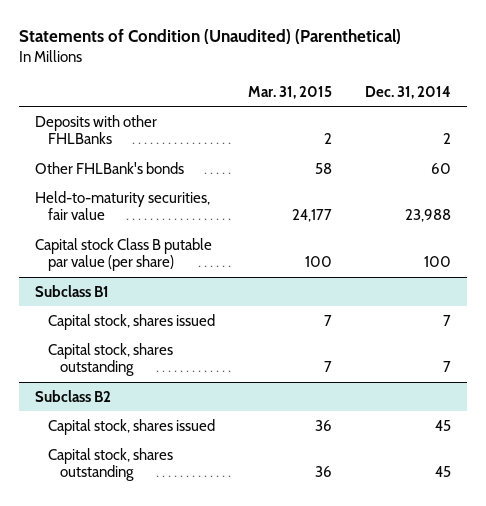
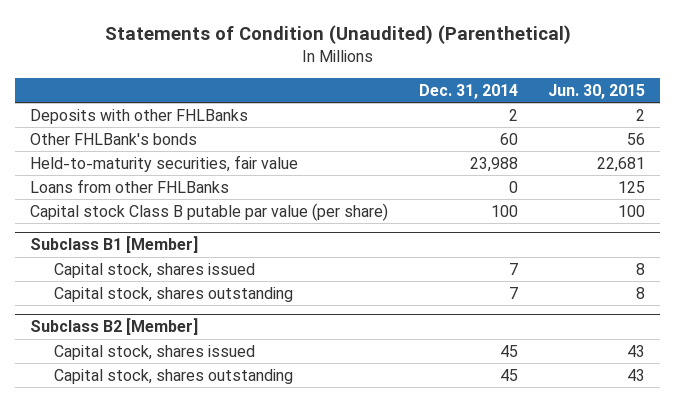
[247,85,332,99] Mar. 31, 2015 -> none
none -> [547,83,645,99] Jun. 30, 2015
none -> [30,178,230,193] Loans from other FHLBanks
[35,284,110,297] Subclass B1 -> [30,236,199,254] Subclass B1 [Member]
[35,389,112,402] Subclass B2 -> [30,318,199,336] Subclass B2 [Member]

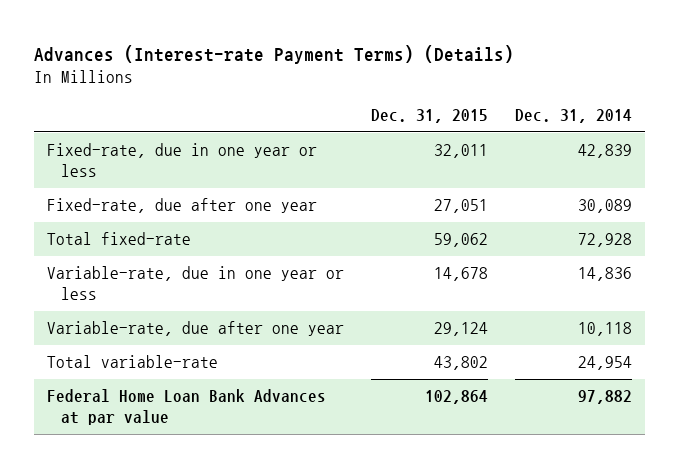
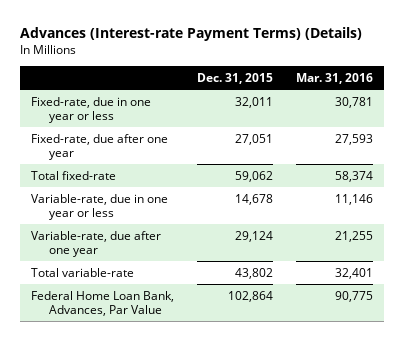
[514,109,632,124] Dec. 31, 2014 -> none
none -> [295,72,373,84] Mar. 31, 2016
[47,389,327,426] Federal Home Loan Bank Advances at par value -> [31,290,175,316] Federal Home Loan Bank, Advances, Par Value

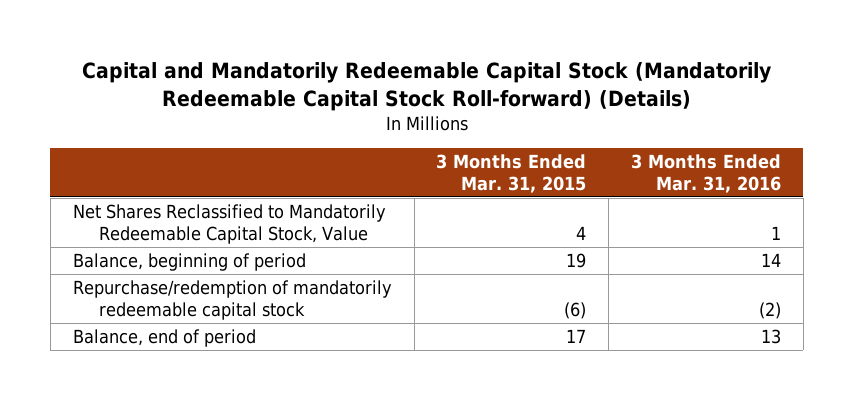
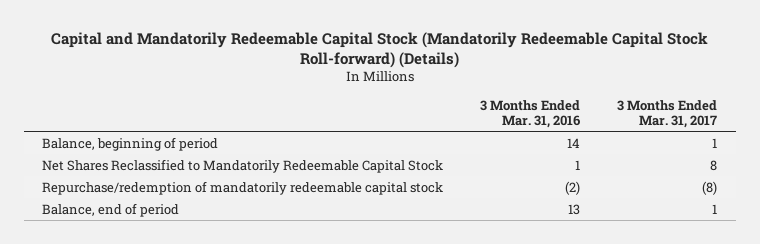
[436,153,587,193] 3 Months Ended Mar. 31, 2015 -> none
none -> [617,99,718,128] 3 Months Ended Mar. 31, 2017
[72,203,386,244] Net Shares Reclassified to Mandatorily Redeemable Capital Stock, Value -> none
none -> [42,158,444,173] Net Shares Reclassified to Mandatorily Redeemable Capital Stock

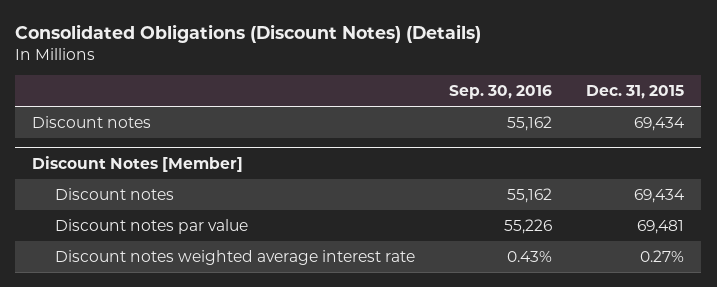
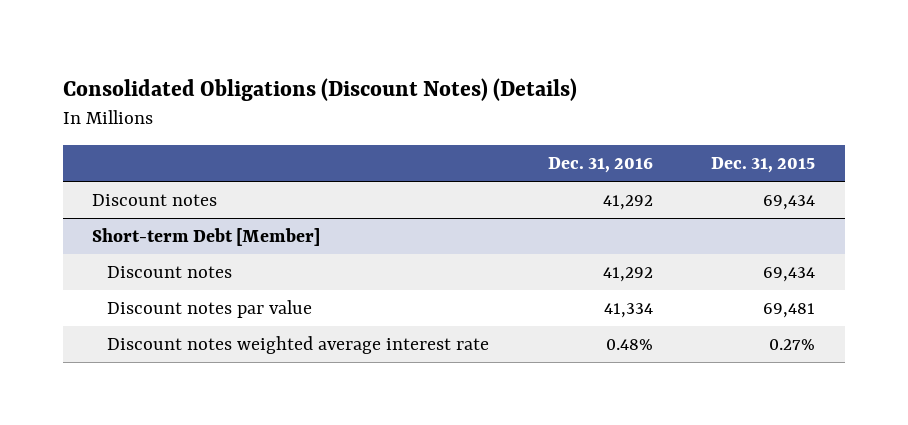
[449,85,553,100] Sep. 30, 2016 -> none
none -> [547,157,653,174] Dec. 31, 2016
[32,155,244,172] Discount Notes [Member] -> [92,228,321,247] Short-term Debt [Member]

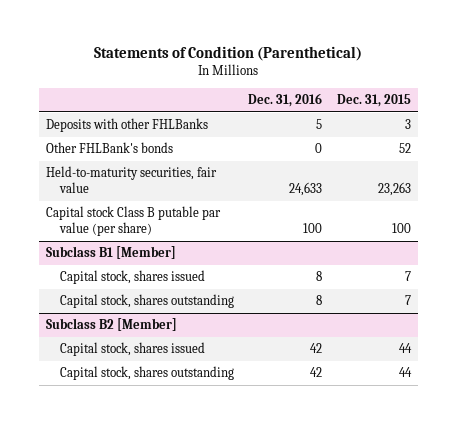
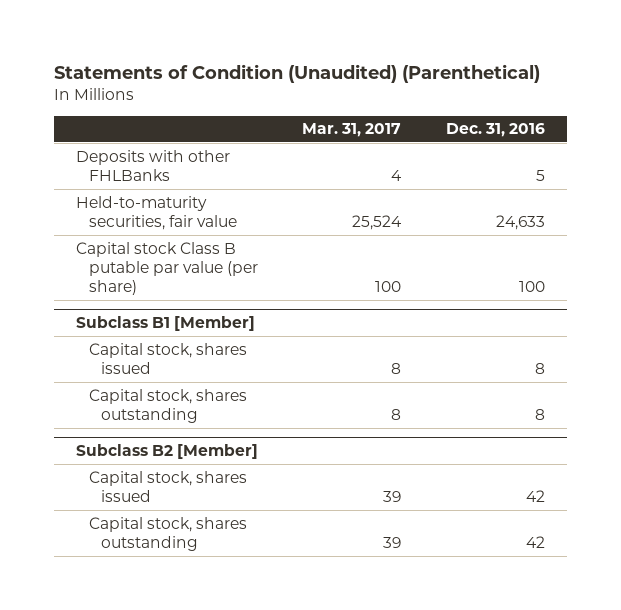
[94,46,363,62] Statements of Condition (Parenthetical) -> [54,63,541,83] Statements of Condition (Unaudited) (Parenthetical)
[336,93,411,107] Dec. 31, 2015 -> none
none -> [302,123,402,138] Mar. 31, 2017
[46,142,174,154] Other FHLBank's bonds -> none

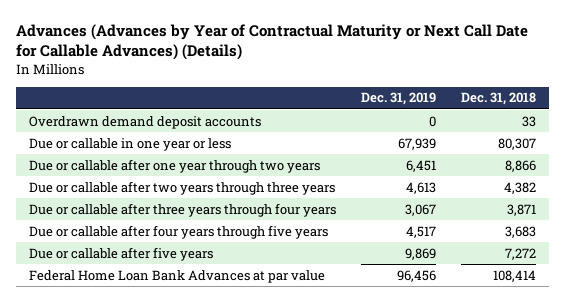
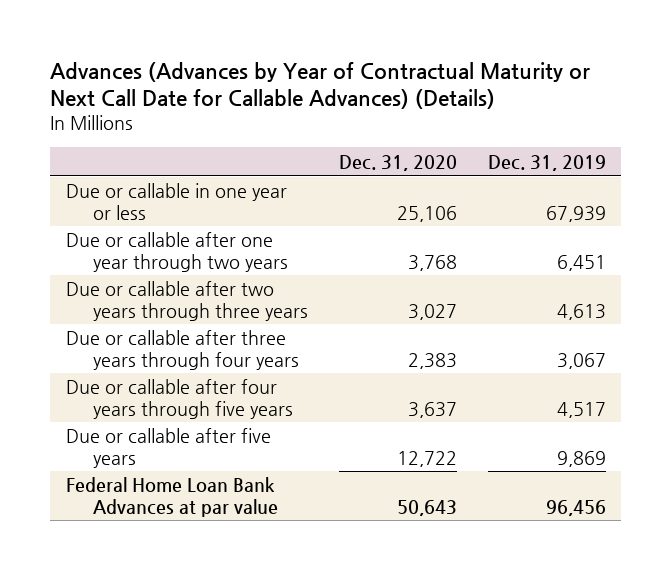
[461,92,537,106] Dec. 31, 2018 -> none
none -> [339,154,458,171] Dec. 31, 2020
[28,115,261,129] Overdrawn demand deposit accounts -> none

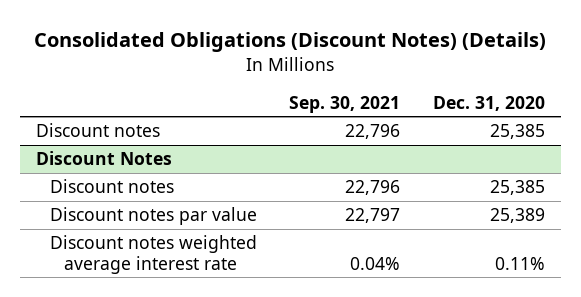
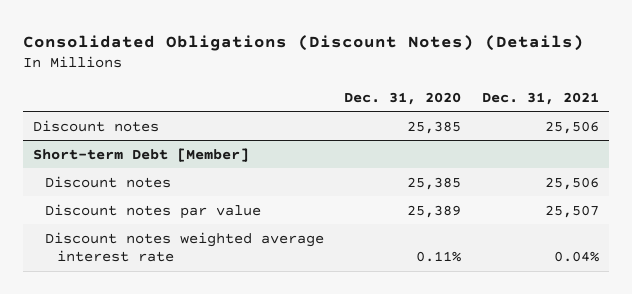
[289,95,401,113] Sep. 30, 2021 -> none
none -> [481,91,599,105] Dec. 31, 2021
[36,151,173,166] Discount Notes -> [33,147,250,162] Short-term Debt [Member]

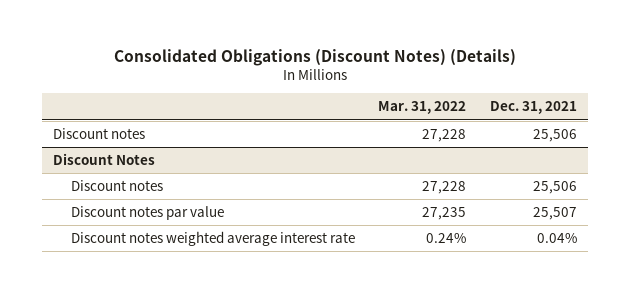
[344,91,462,105] Dec. 31, 2020 -> none
none -> [378,101,467,115] Mar. 31, 2022
[33,147,250,162] Short-term Debt [Member] -> [53,152,156,165] Discount Notes

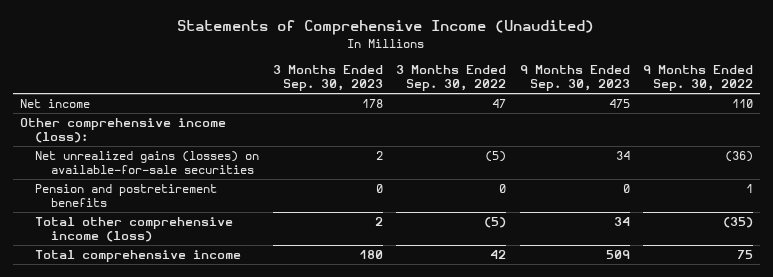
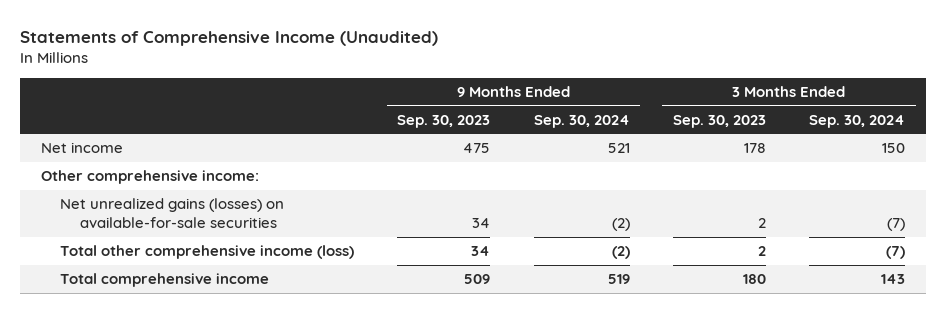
[396,64,507,92] 3 Months Ended Sep. 30, 2022 -> none
[643,64,754,92] 9 Months Ended Sep. 30, 2022 -> none
none -> [533,114,630,128] Sep. 30, 2024
none -> [808,114,905,128] Sep. 30, 2024
[19,118,226,144] Other comprehensive income (loss): -> [41,170,260,185] Other comprehensive income:
[35,184,218,208] Pension and postretirement benefits -> none

